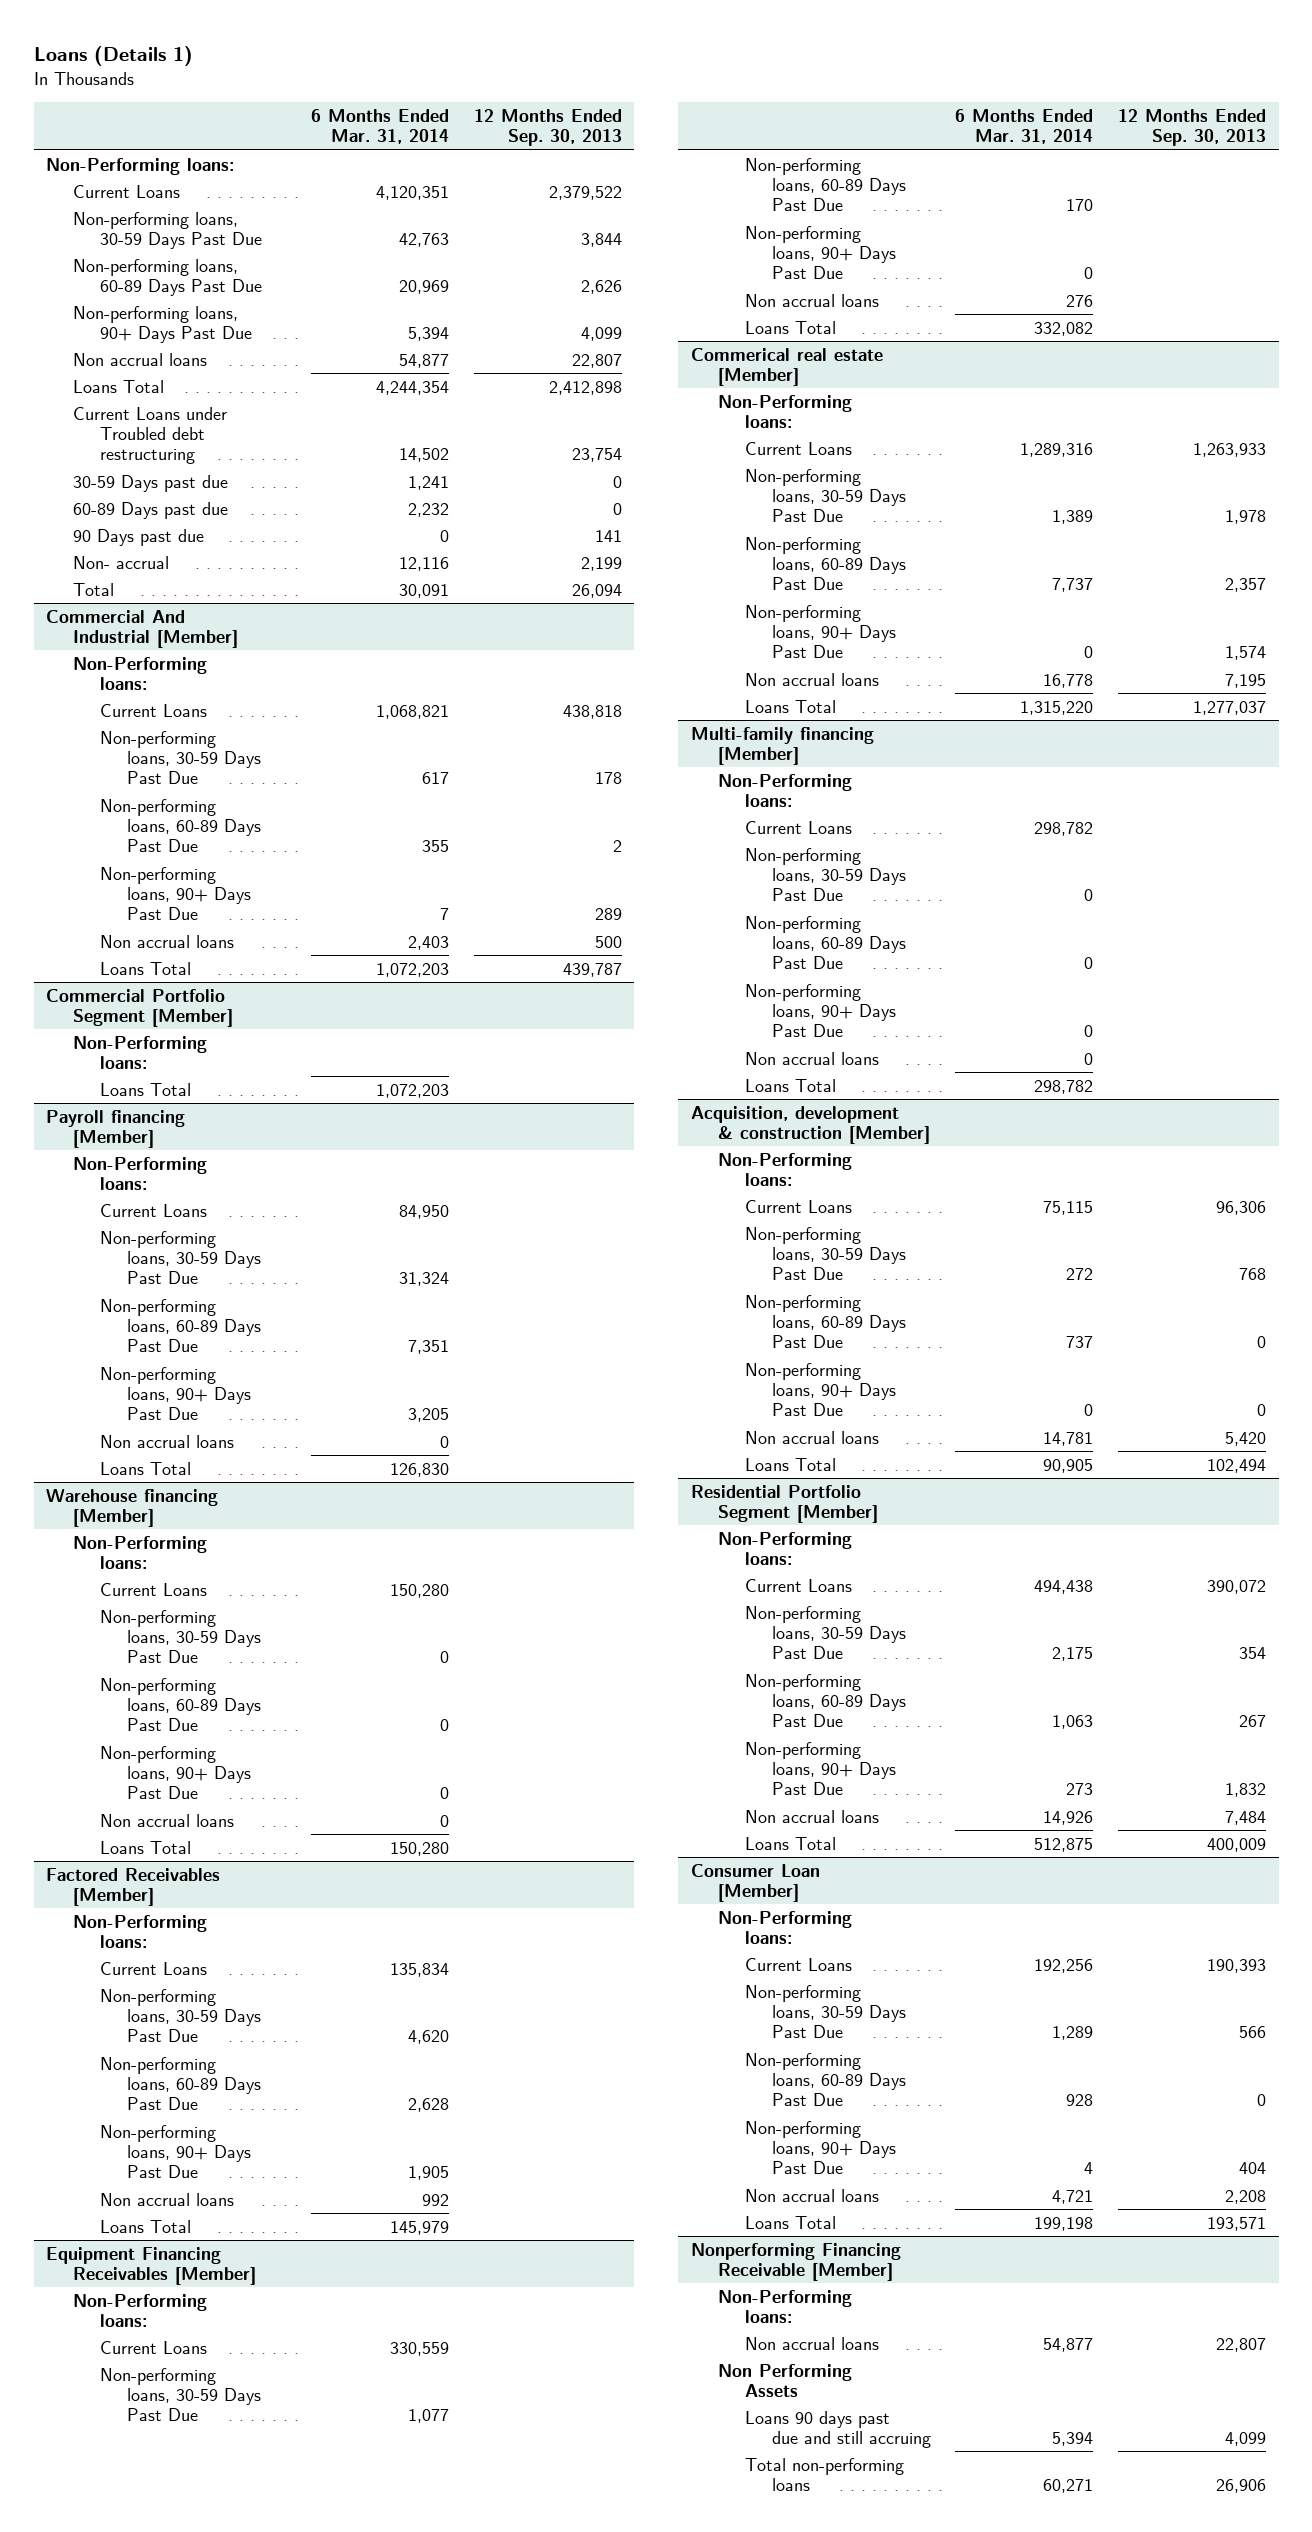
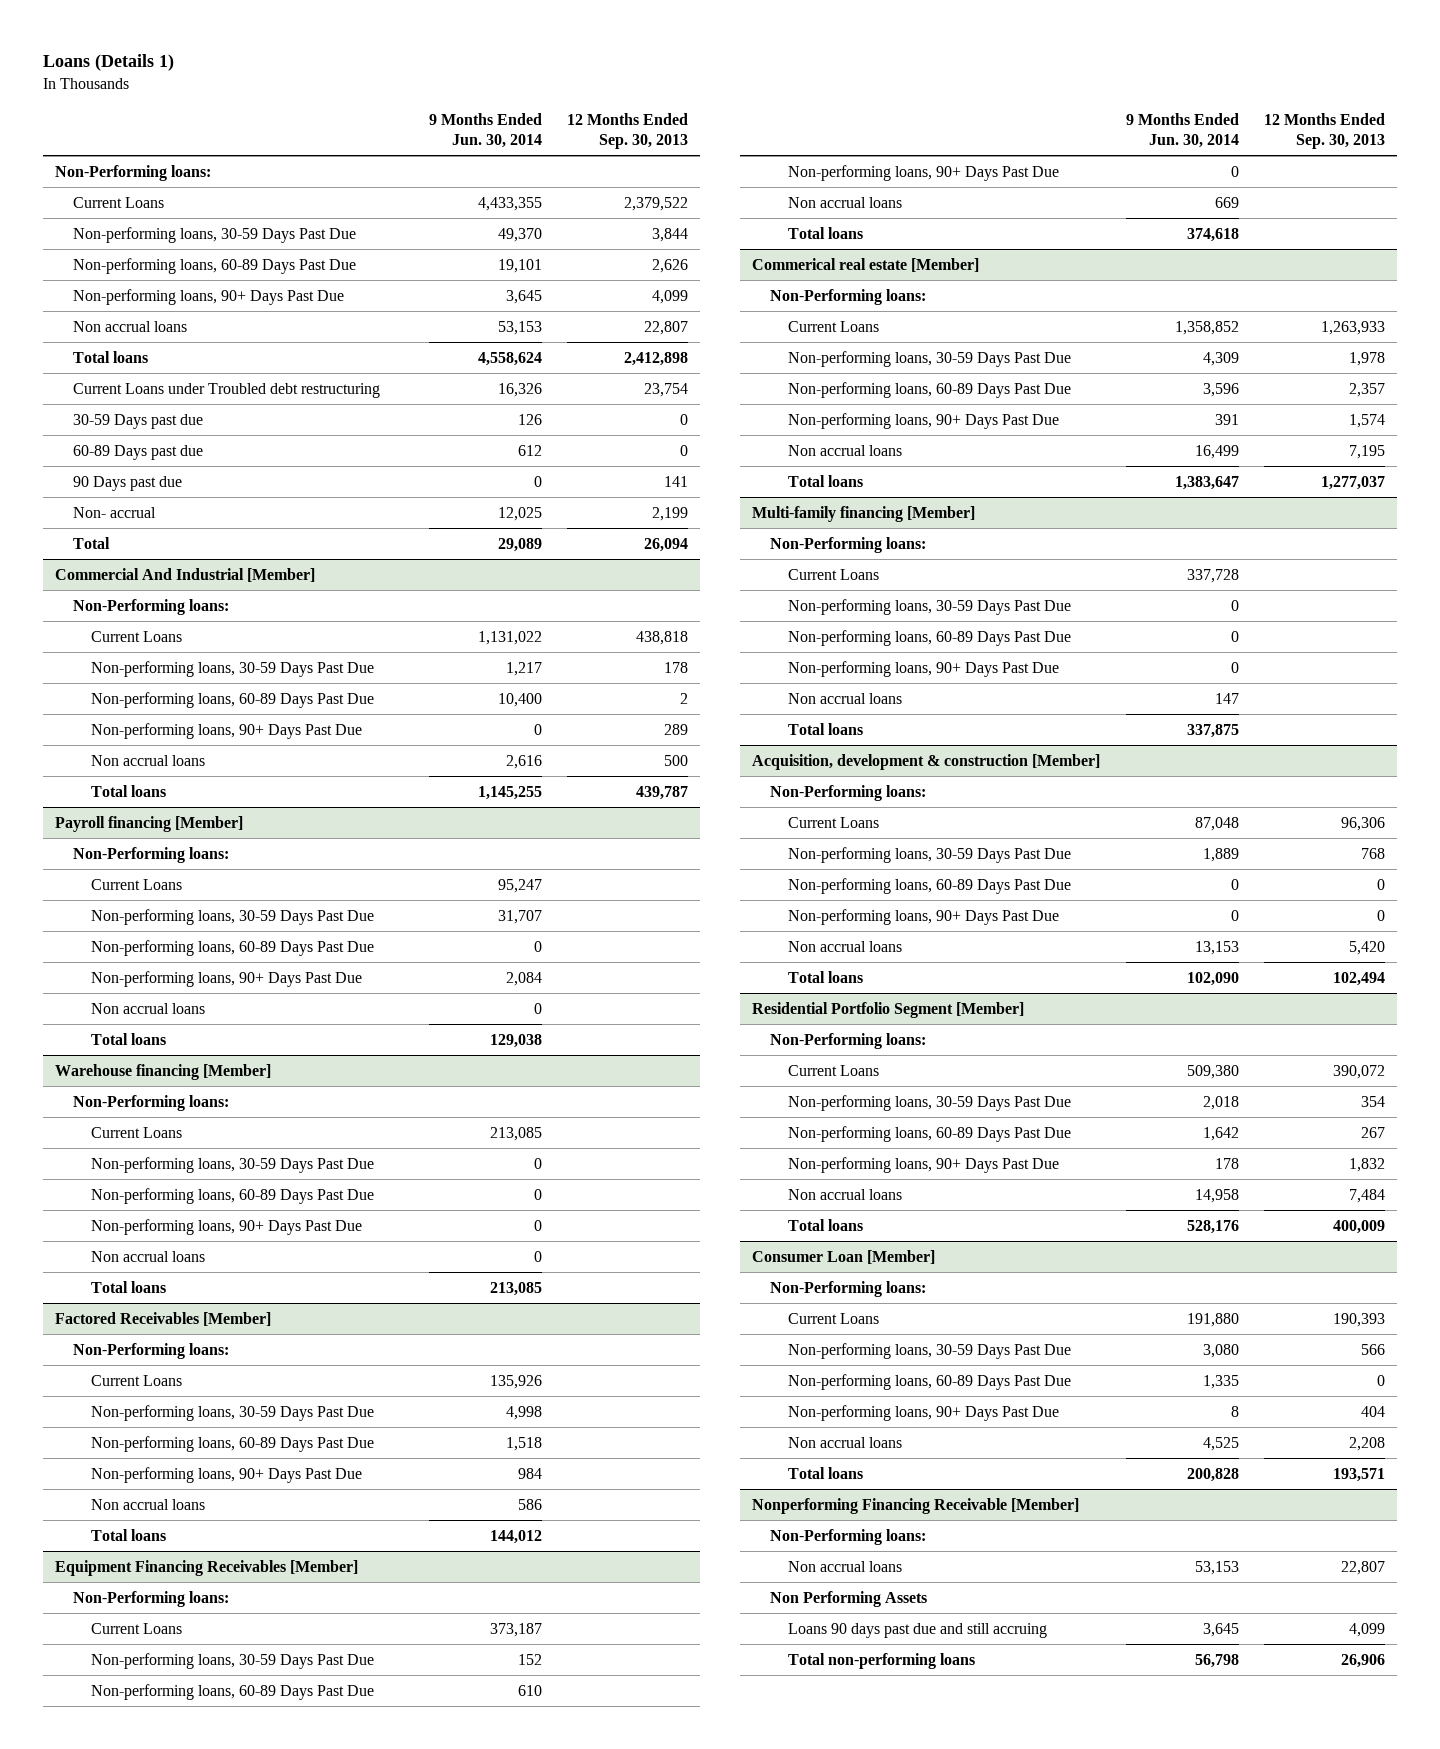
[311,108,450,145] 6 Months Ended Mar. 31, 2014 -> none
none -> [428,113,542,149] 9 Months Ended Jun. 30, 2014
[73,379,165,393] Loans Total -> [73,350,149,363] Total loans
[46,988,234,1027] Commercial Portfolio Segment [Member] -> none
[73,1035,208,1069] Non-Performing loans: -> none
[100,1082,192,1096] Loans Total -> none
[100,961,192,975] Loans Total -> [90,784,166,797] Total loans
[100,1461,192,1475] Loans Total -> [90,1032,166,1045] Total loans
[100,1840,192,1854] Loans Total -> [90,1280,166,1293] Total loans
[100,2219,192,2233] Loans Total -> [90,1528,166,1541] Total loans
[744,320,836,334] Loans Total -> [787,226,863,239] Total loans
[744,699,836,713] Loans Total -> [787,474,863,487] Total loans
[744,1078,836,1092] Loans Total -> [787,722,863,735] Total loans
[744,1457,836,1471] Loans Total -> [787,970,863,983] Total loans
[744,1836,836,1850] Loans Total -> [787,1218,863,1231] Total loans
[744,2215,836,2229] Loans Total -> [787,1466,863,1479] Total loans

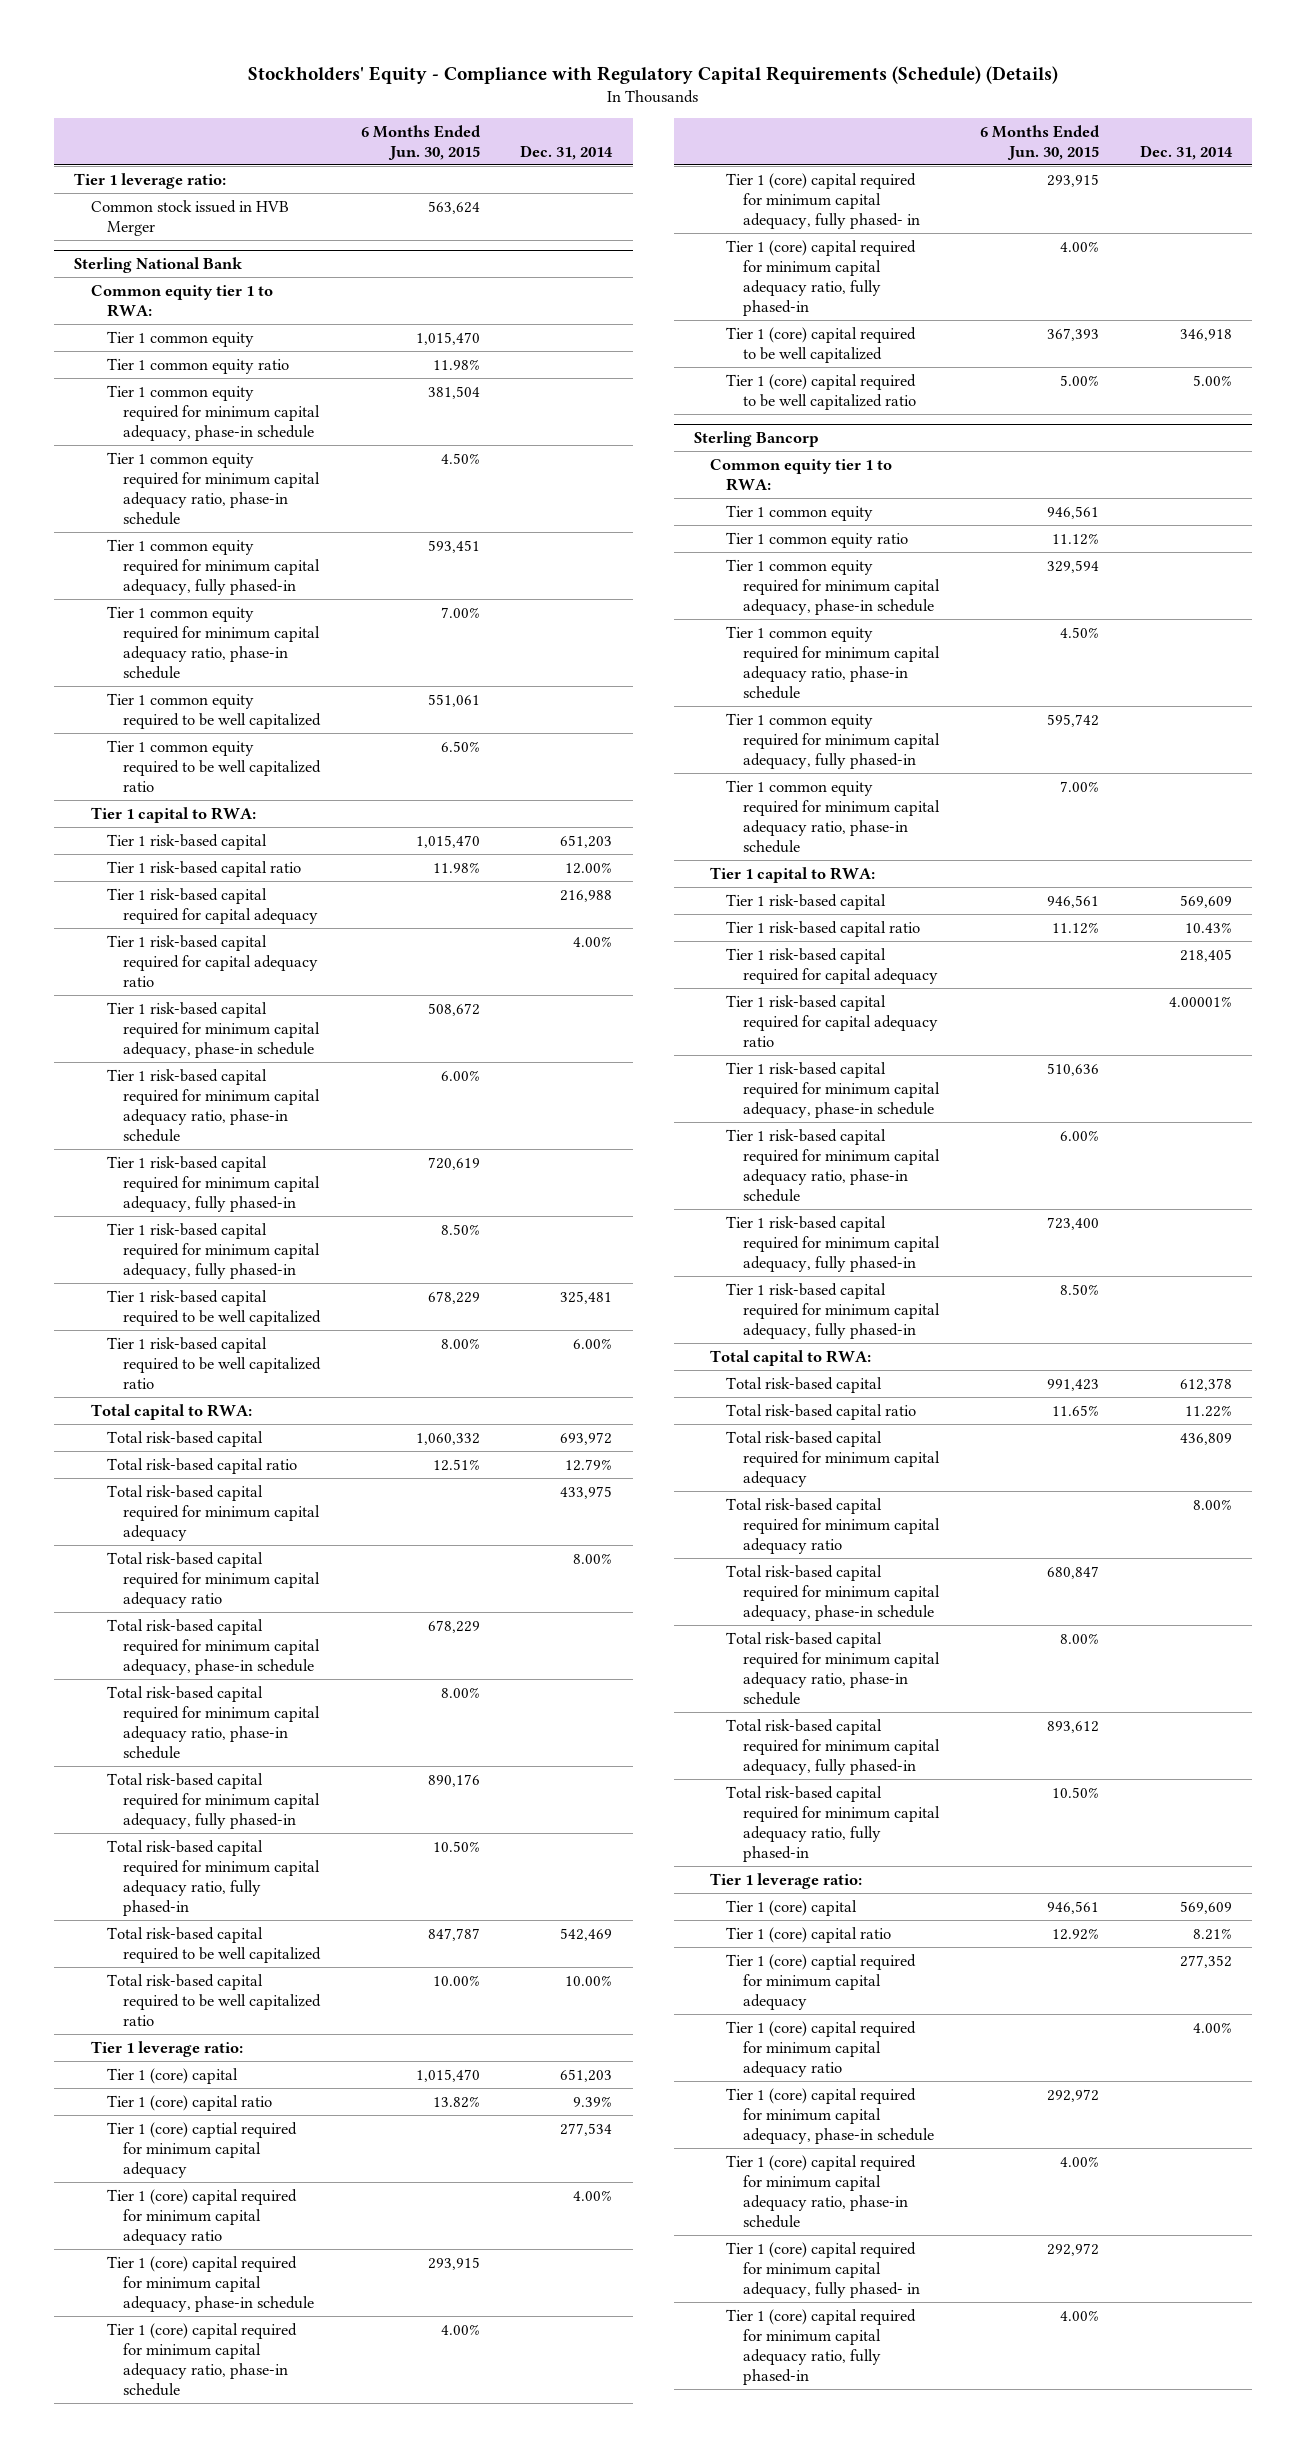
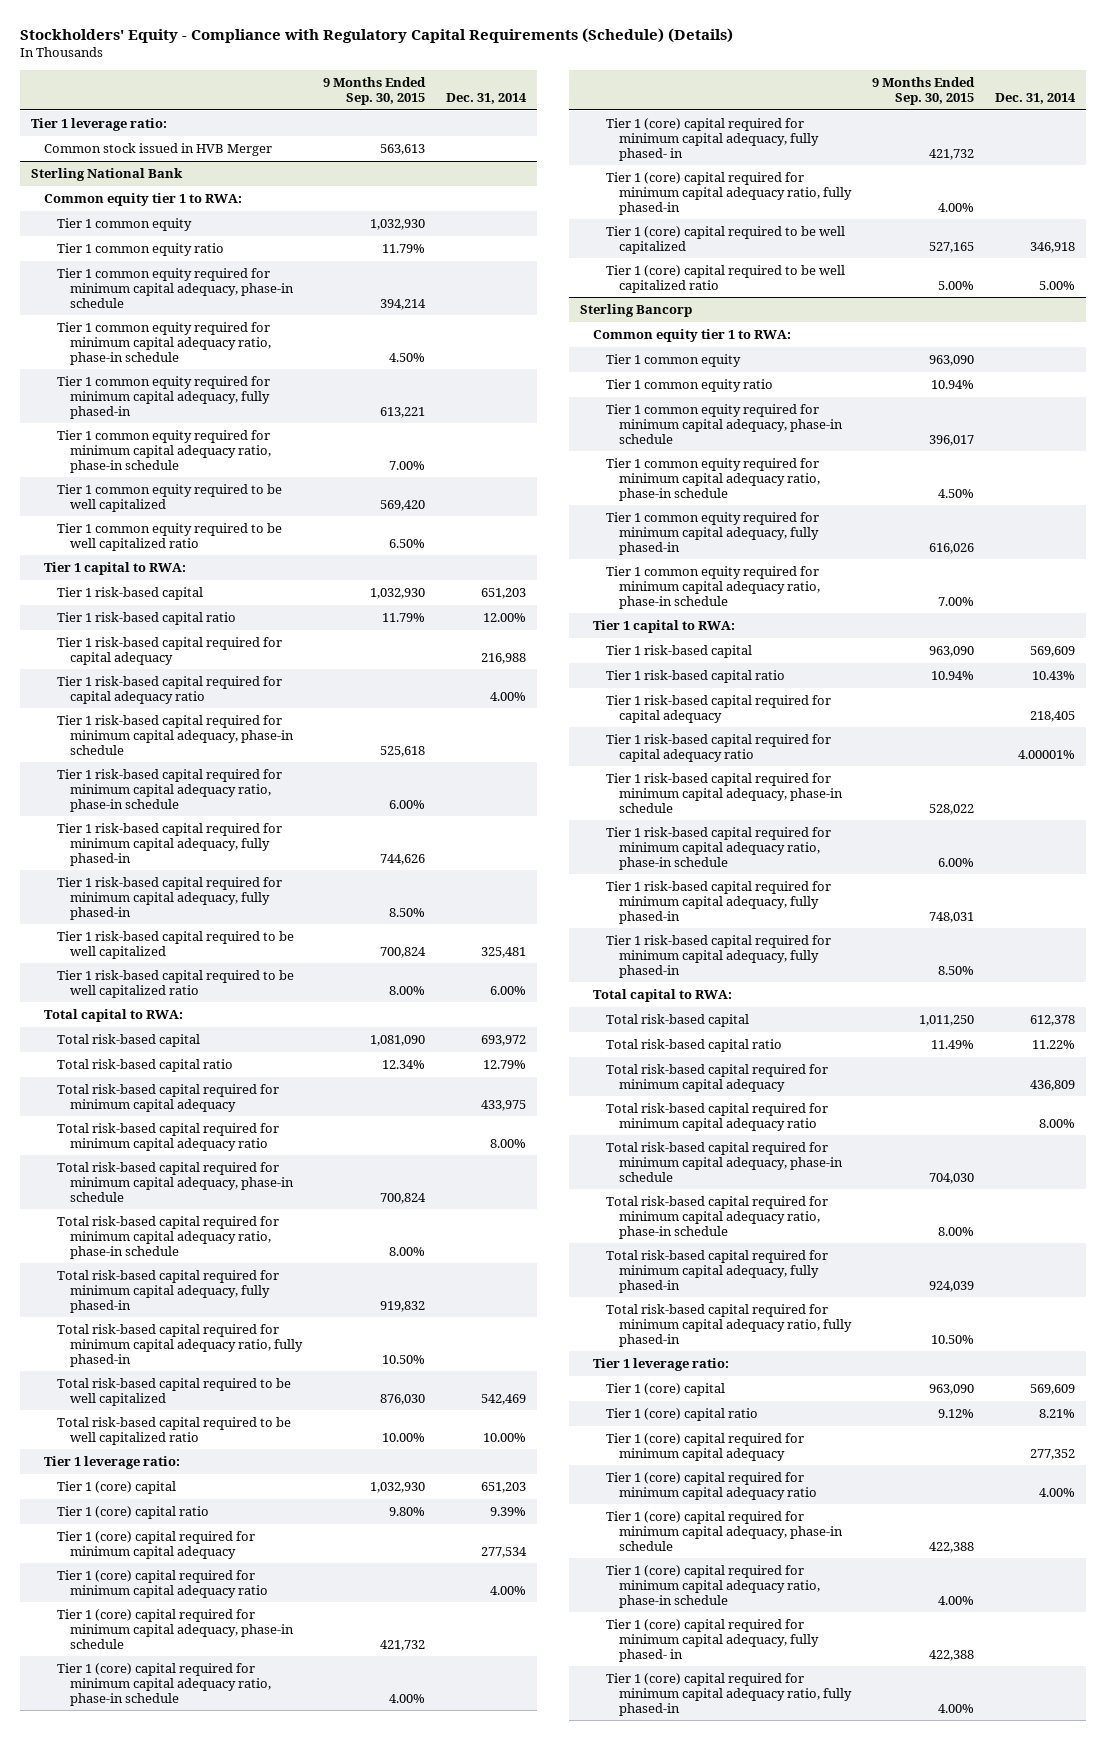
[360,124,481,160] 6 Months Ended Jun. 30, 2015 -> none
none -> [323,77,427,106] 9 Months Ended Sep. 30, 2015
[106,2121,297,2178] Tier 1 (core) captial required for minimum capital adequacy -> [56,1530,255,1559] Tier 1 (core) capital required for minimum capital adequacy
[726,1953,917,2010] Tier 1 (core) captial required for minimum capital adequacy -> [605,1432,804,1461] Tier 1 (core) capital required for minimum capital adequacy

